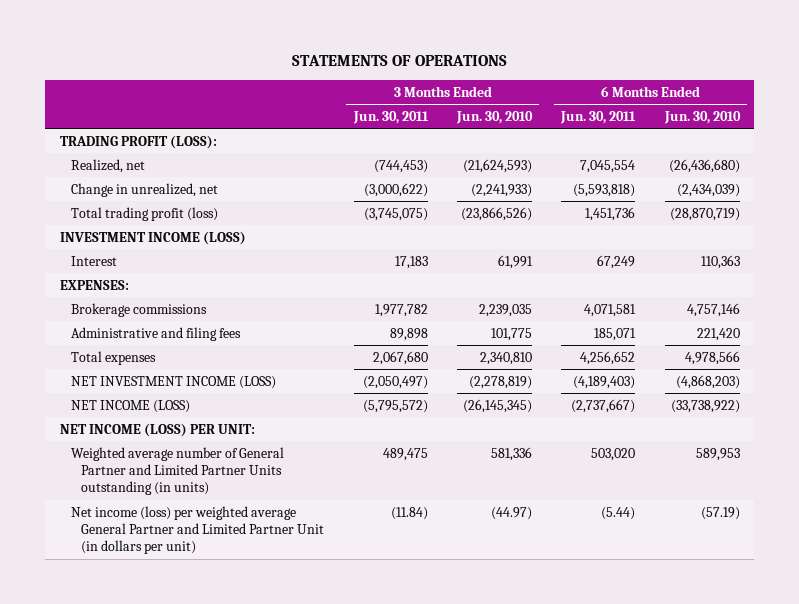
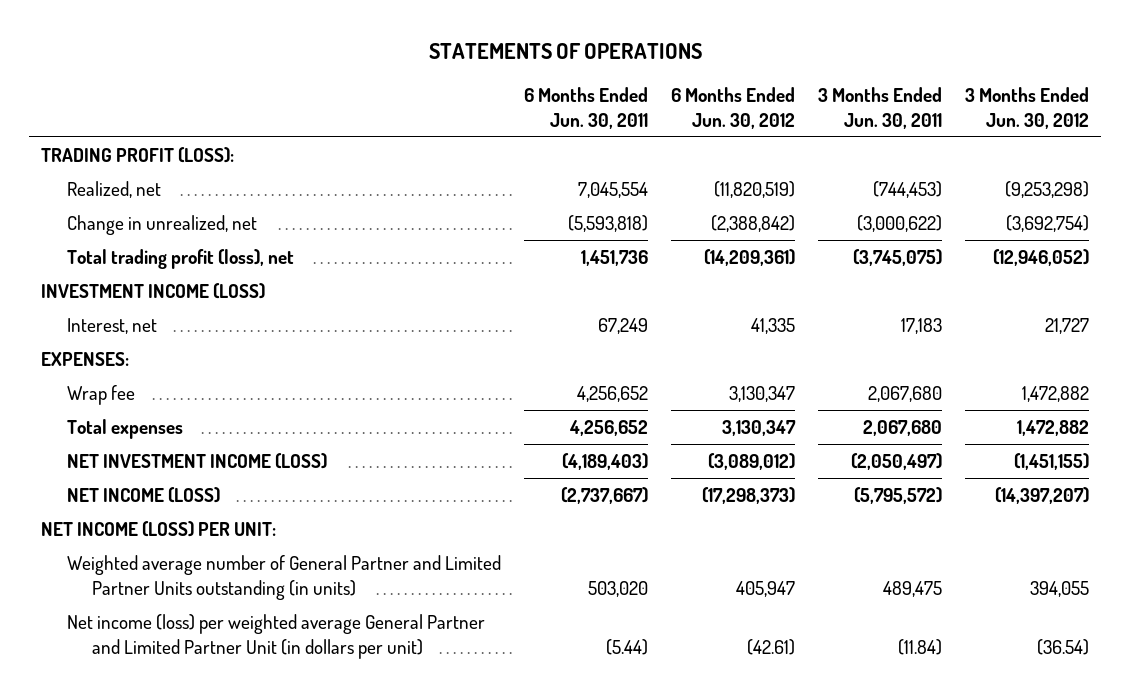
[456,110,534,124] Jun. 30, 2010 -> none
[663,110,741,124] Jun. 30, 2010 -> none
none -> [670,87,795,129] 6 Months Ended Jun. 30, 2012
none -> [965,87,1090,129] 3 Months Ended Jun. 30, 2012
[70,206,218,221] Total trading profit (loss) -> [66,248,294,269] Total trading profit (loss), net
[70,255,117,266] Interest -> [66,317,157,334] Interest, net
[70,302,207,317] Brokerage commissions -> none
[70,326,241,341] Administrative and filing fees -> none
none -> [66,384,135,405] Wrap fee

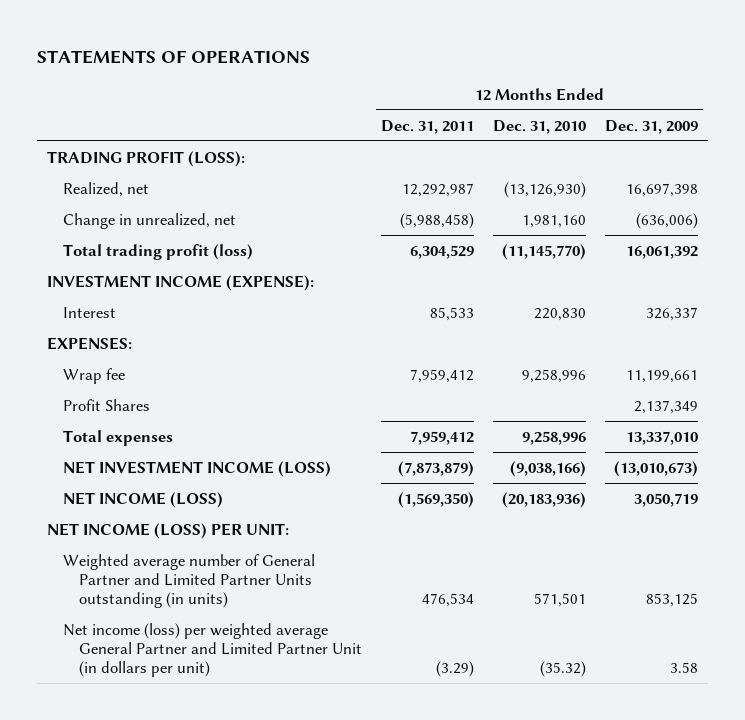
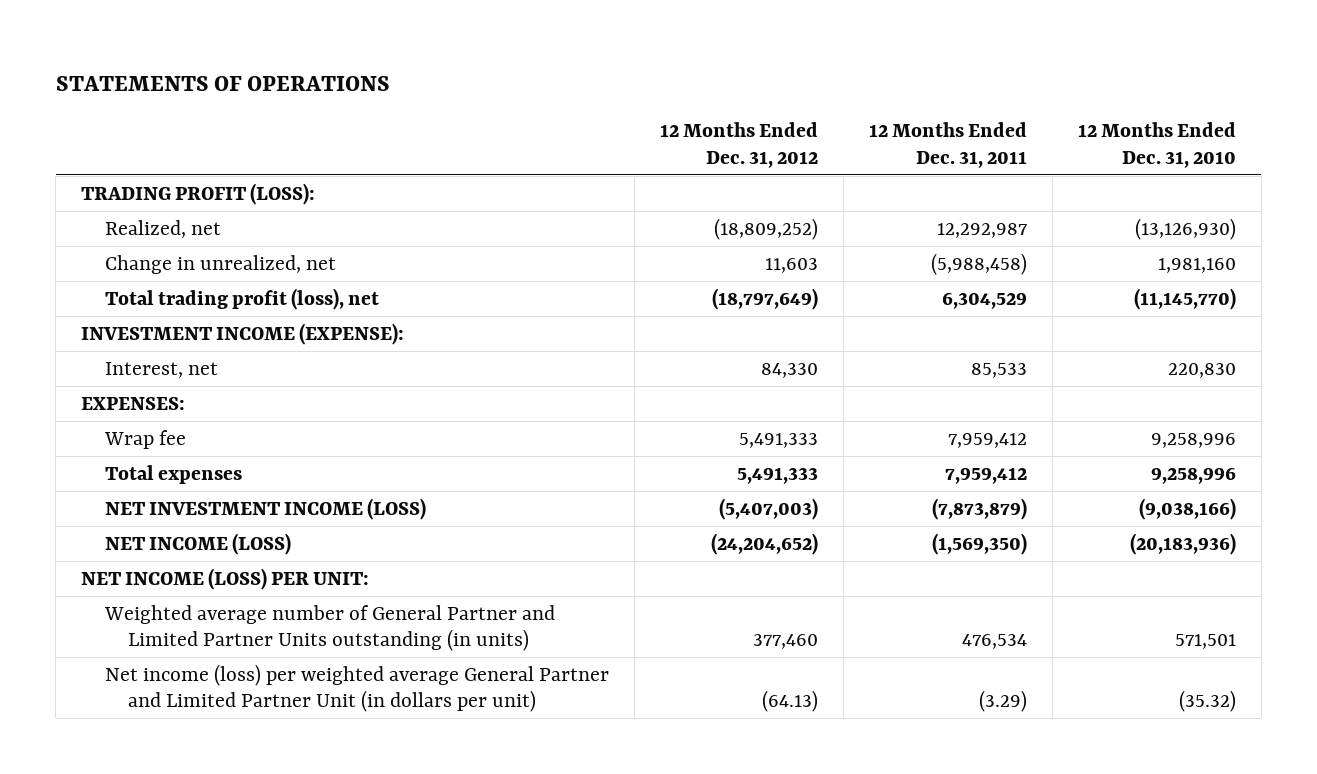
[605,119,699,134] Dec. 31, 2009 -> none
none -> [659,121,818,168] 12 Months Ended Dec. 31, 2012
[63,243,254,260] Total trading profit (loss) -> [104,287,379,310] Total trading profit (loss), net
[63,306,117,318] Interest -> [104,361,218,378] Interest, net
[63,398,151,411] Profit Shares -> none

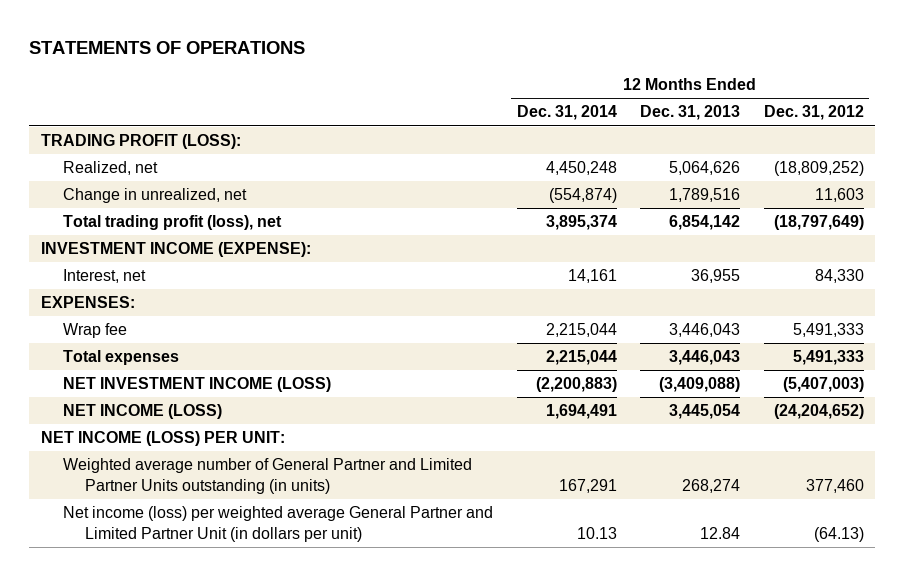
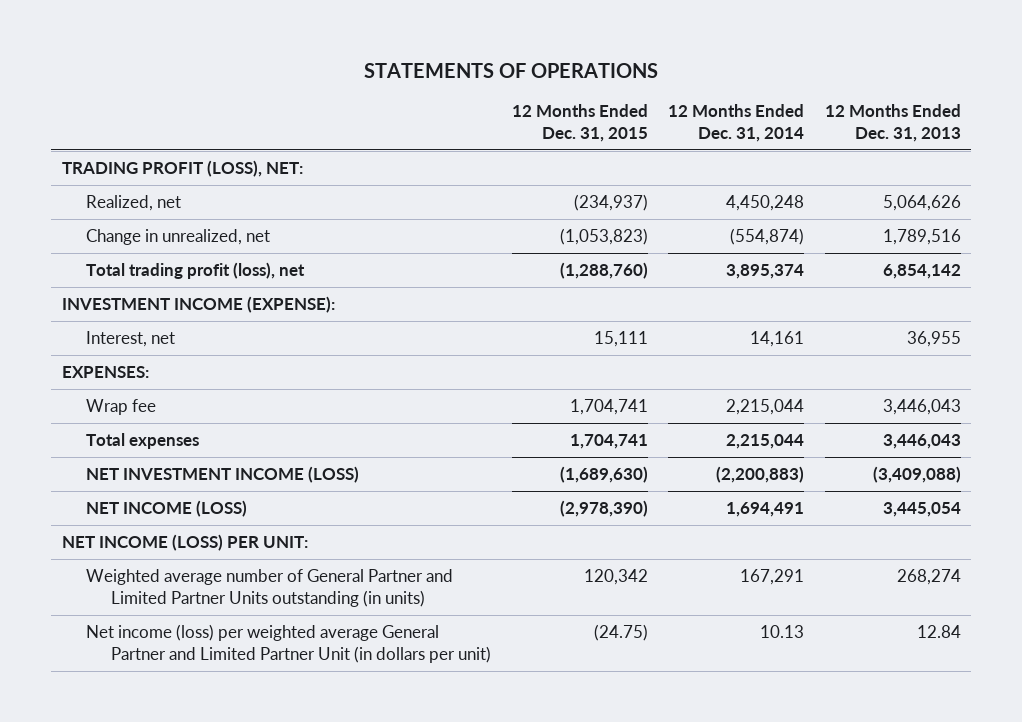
[763,105,864,121] Dec. 31, 2012 -> none
none -> [511,104,648,143] 12 Months Ended Dec. 31, 2015
[41,134,242,150] TRADING PROFIT (LOSS): -> [61,160,303,178] TRADING PROFIT (LOSS), NET:

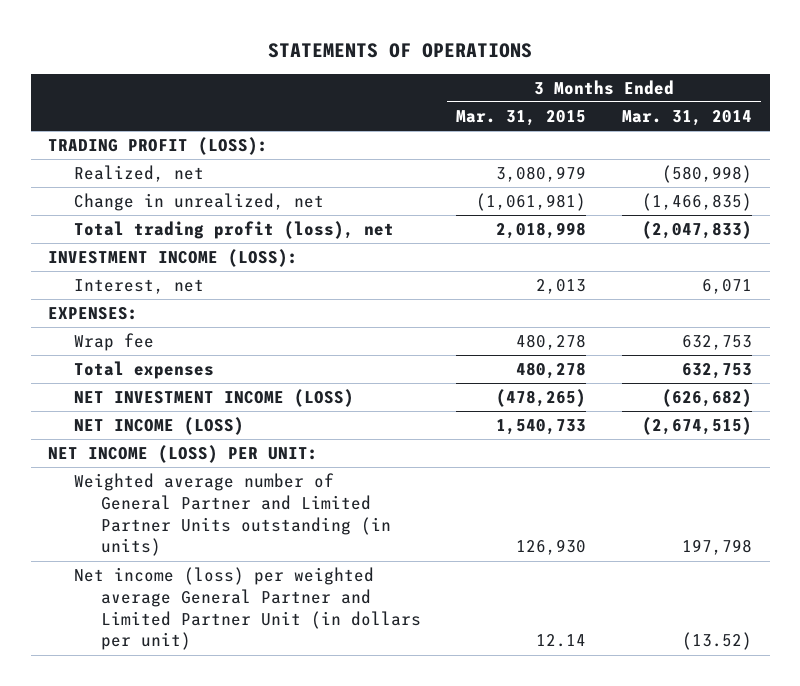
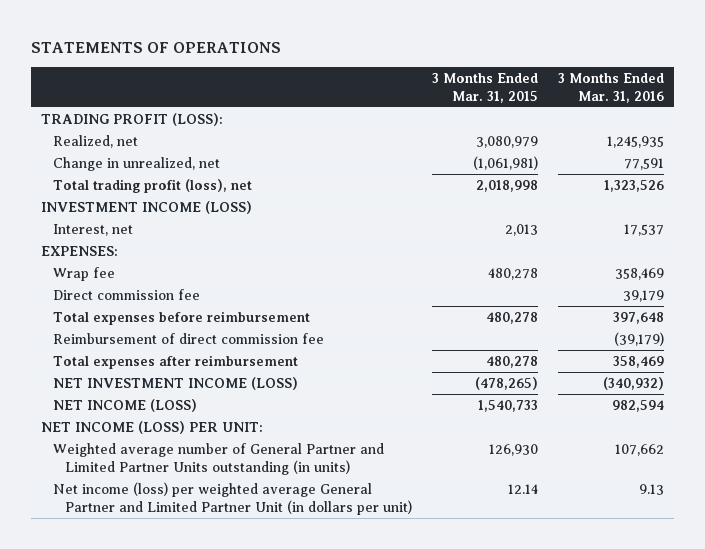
[621,109,752,126] Mar. 31, 2014 -> none
none -> [557,73,664,103] 3 Months Ended Mar. 31, 2016
[48,248,299,267] INVESTMENT INCOME (LOSS): -> [40,201,252,215] INVESTMENT INCOME (LOSS)
none -> [52,289,200,301] Direct commission fee
none -> [52,311,310,326] Total expenses before reimbursement
none -> [52,333,324,345] Reimbursement of direct commission fee
[74,360,215,379] Total expenses -> [52,355,298,370] Total expenses after reimbursement

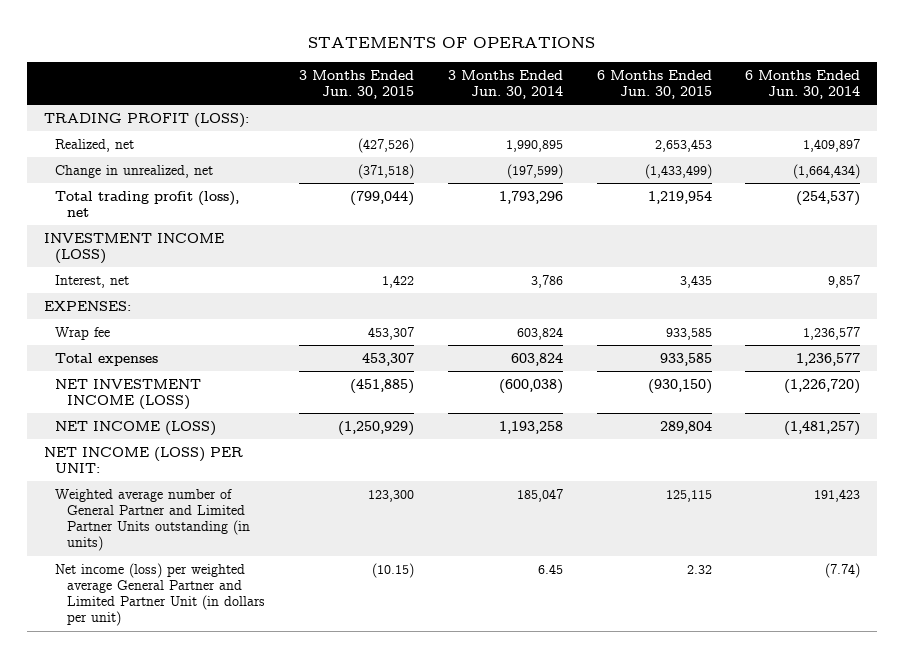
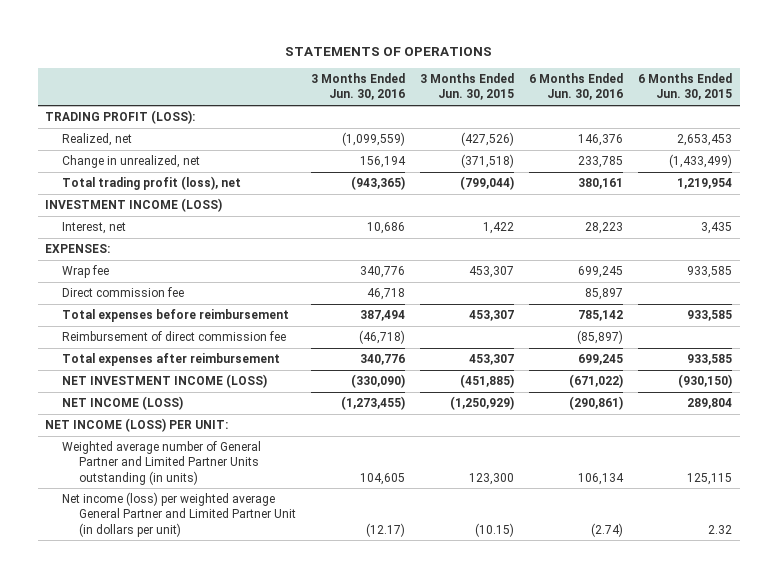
[447,69,563,99] 3 Months Ended Jun. 30, 2014 -> none
[745,69,861,99] 6 Months Ended Jun. 30, 2014 -> none
none -> [311,73,406,101] 3 Months Ended Jun. 30, 2016
none -> [529,73,624,101] 6 Months Ended Jun. 30, 2016
none -> [62,287,185,298] Direct commission fee
none -> [62,309,290,323] Total expenses before reimbursement
none -> [62,331,287,342] Reimbursement of direct commission fee
[55,352,159,366] Total expenses -> [62,353,281,367] Total expenses after reimbursement

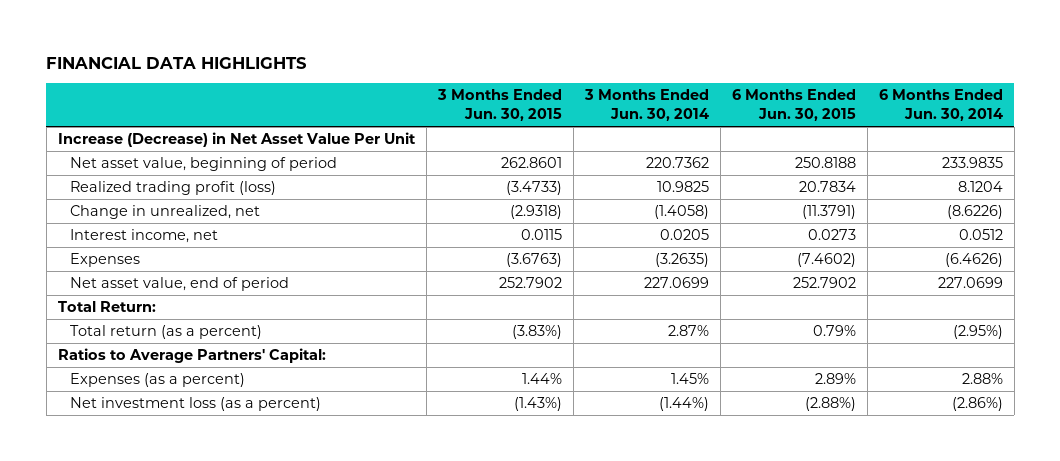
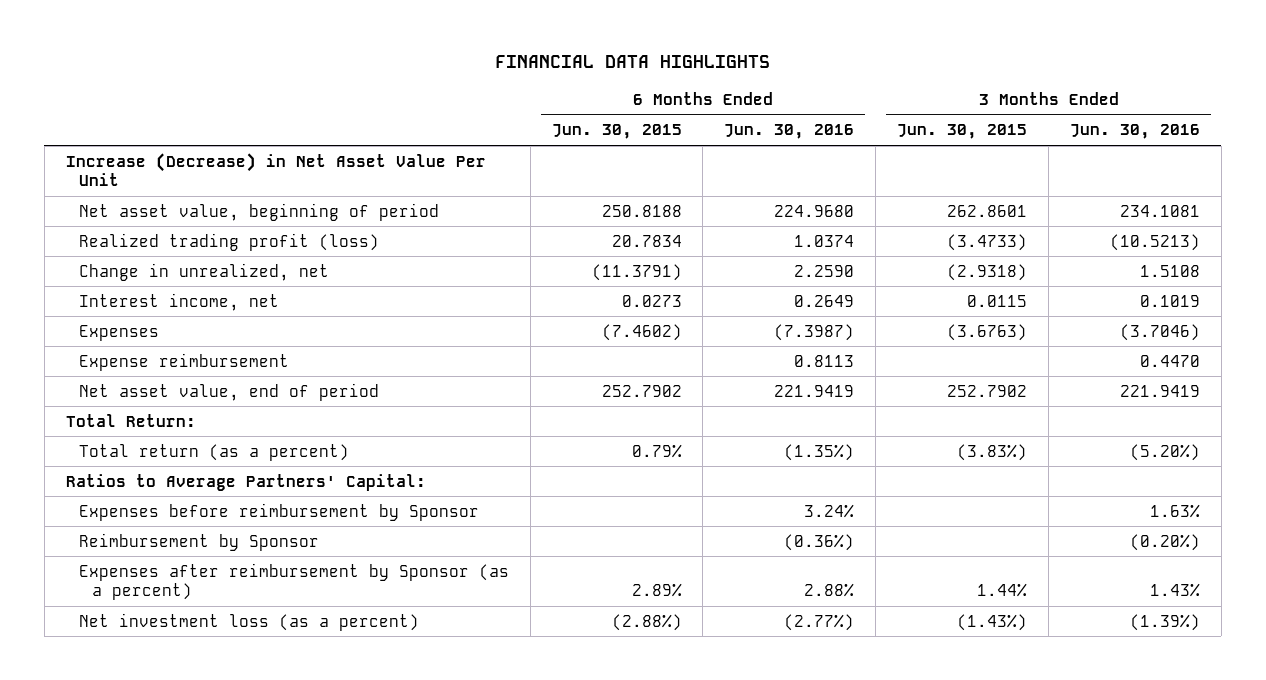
[583,89,709,121] 3 Months Ended Jun. 30, 2014 -> none
[878,89,1003,121] 6 Months Ended Jun. 30, 2014 -> none
none -> [724,124,855,140] Jun. 30, 2016
none -> [1069,124,1200,140] Jun. 30, 2016
none -> [78,352,289,371] Expense reimbursement
none -> [78,502,479,521] Expenses before reimbursement by Sponsor
none -> [78,532,319,551] Reimbursement by Sponsor
[69,373,245,388] Expenses (as a percent) -> [78,562,509,601] Expenses after reimbursement by Sponsor (as a percent)

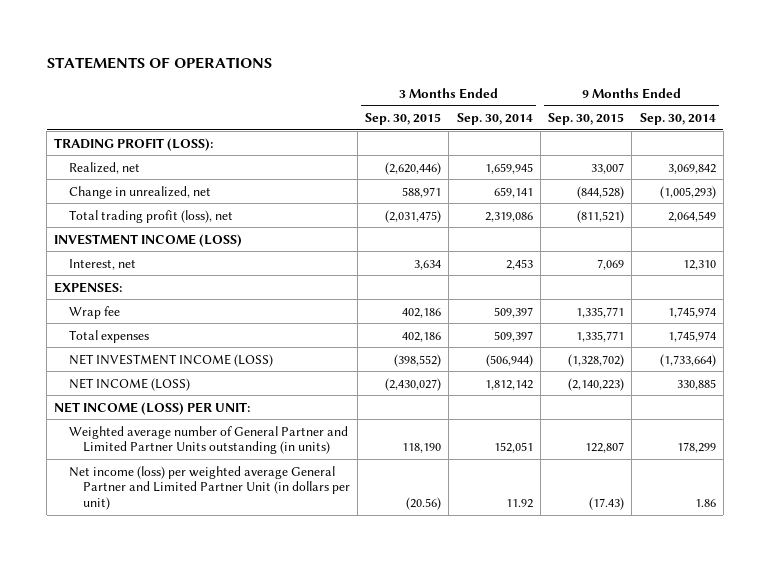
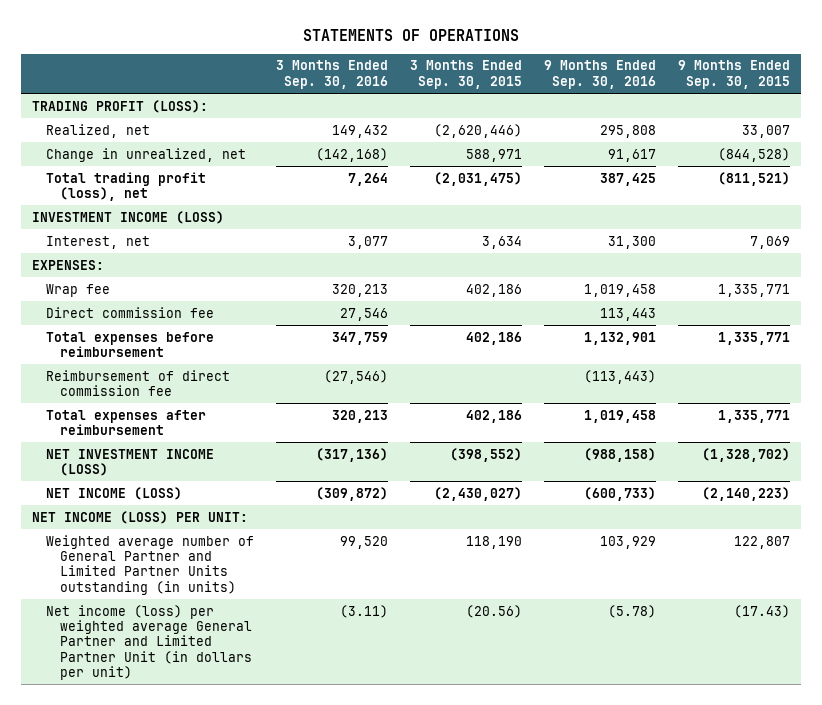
[456,113,533,126] Sep. 30, 2014 -> none
[639,113,716,126] Sep. 30, 2014 -> none
none -> [275,60,388,89] 3 Months Ended Sep. 30, 2016
none -> [544,60,657,89] 9 Months Ended Sep. 30, 2016
none -> [45,306,214,318] Direct commission fee
none -> [45,331,214,358] Total expenses before reimbursement
none -> [45,369,230,397] Reimbursement of direct commission fee
[68,329,149,343] Total expenses -> [45,409,206,436] Total expenses after reimbursement

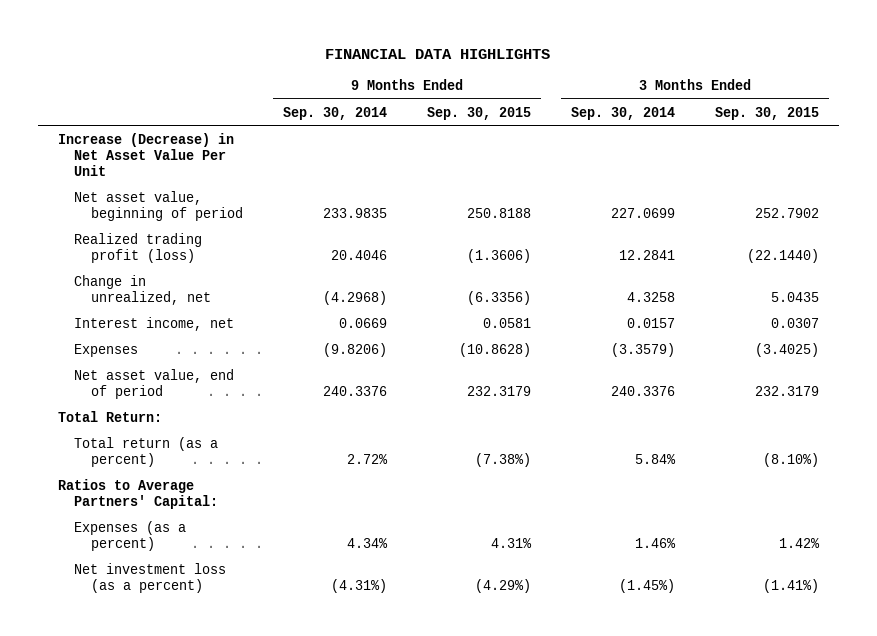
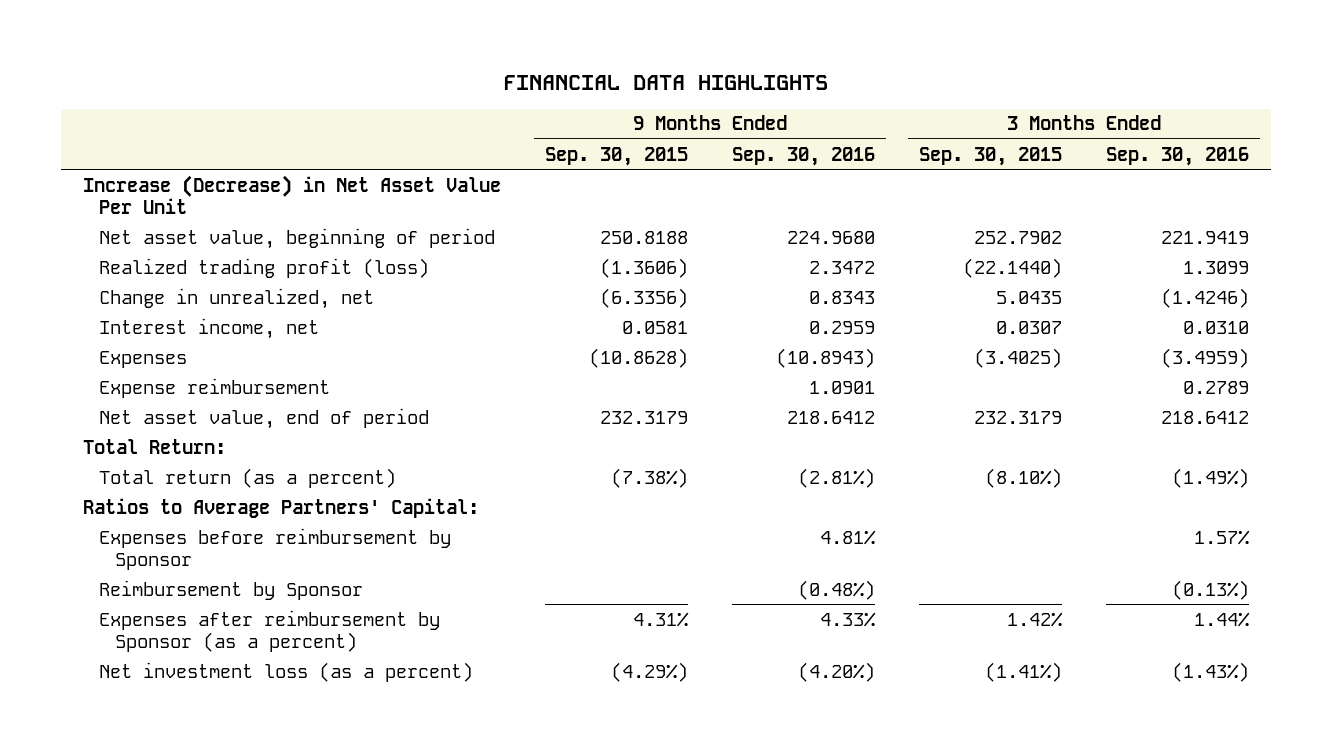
[283,106,388,120] Sep. 30, 2014 -> none
[571,106,676,120] Sep. 30, 2014 -> none
none -> [731,146,875,166] Sep. 30, 2016
none -> [1105,146,1249,166] Sep. 30, 2016
none -> [98,377,330,398] Expense reimbursement
none -> [98,527,451,570] Expenses before reimbursement by Sponsor
none -> [98,579,363,600] Reimbursement by Sponsor
[74,520,187,551] Expenses (as a percent) -> [98,609,440,652] Expenses after reimbursement by Sponsor (as a percent)

